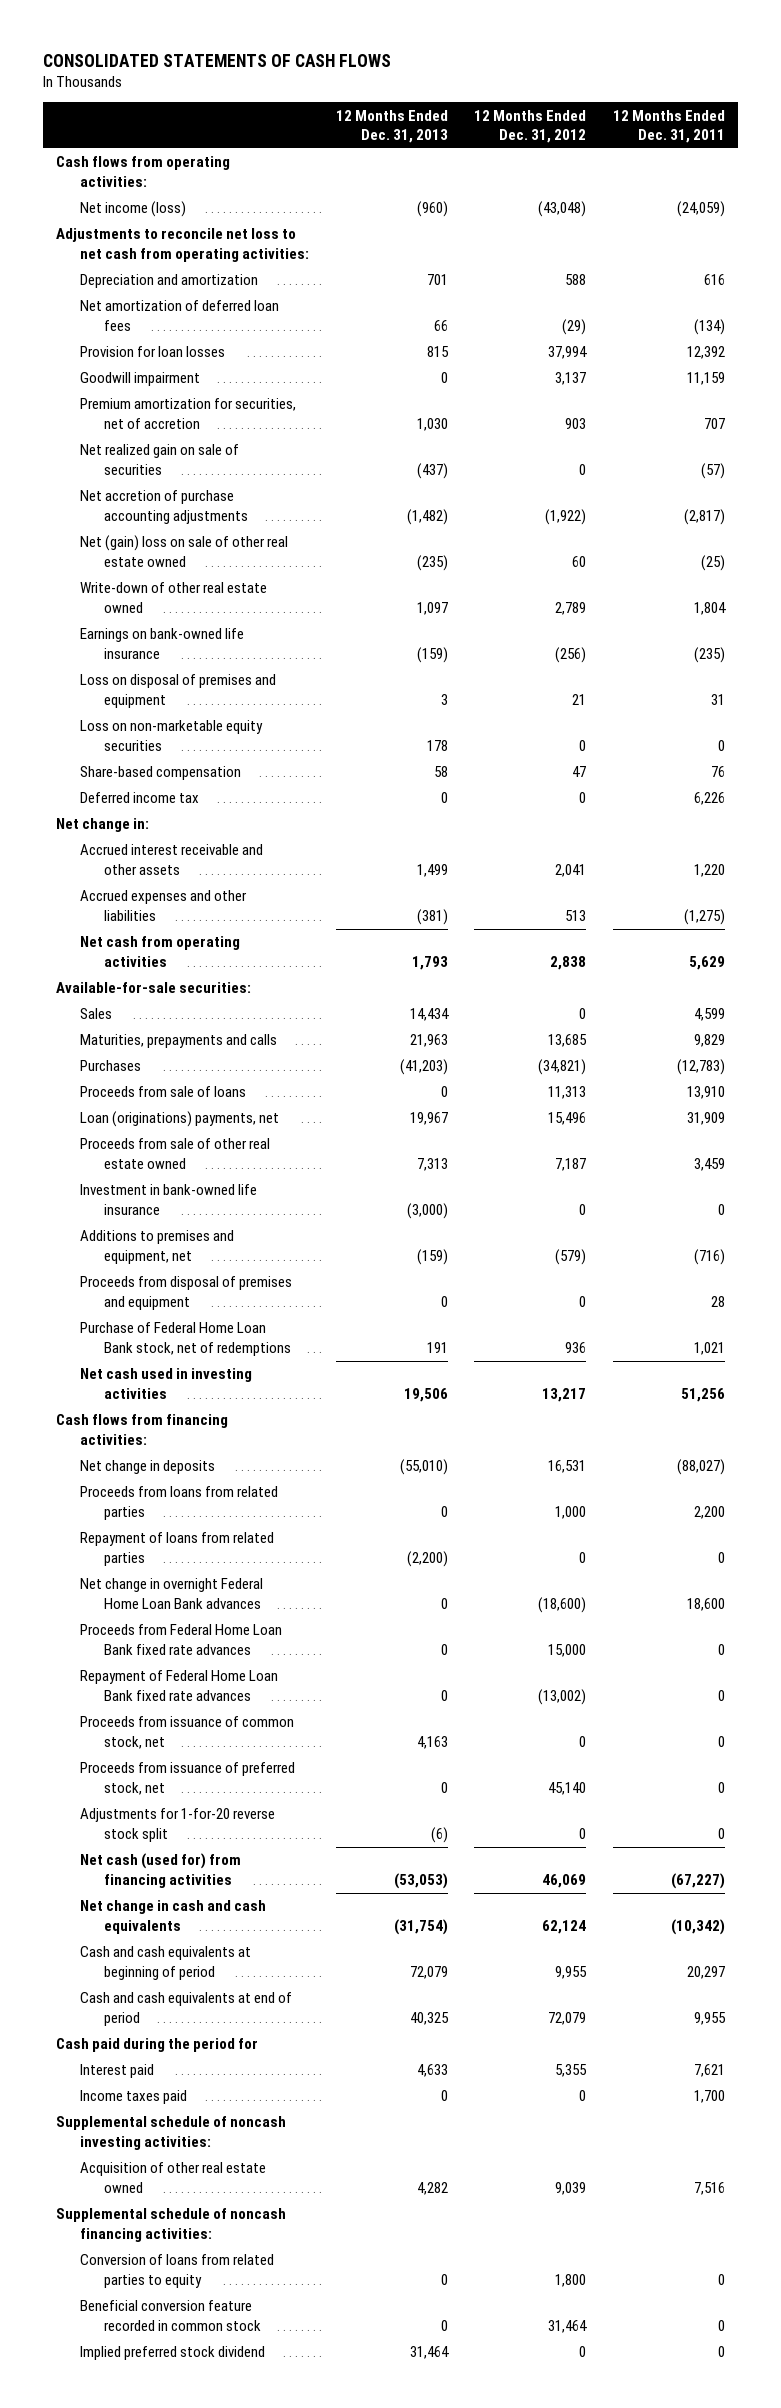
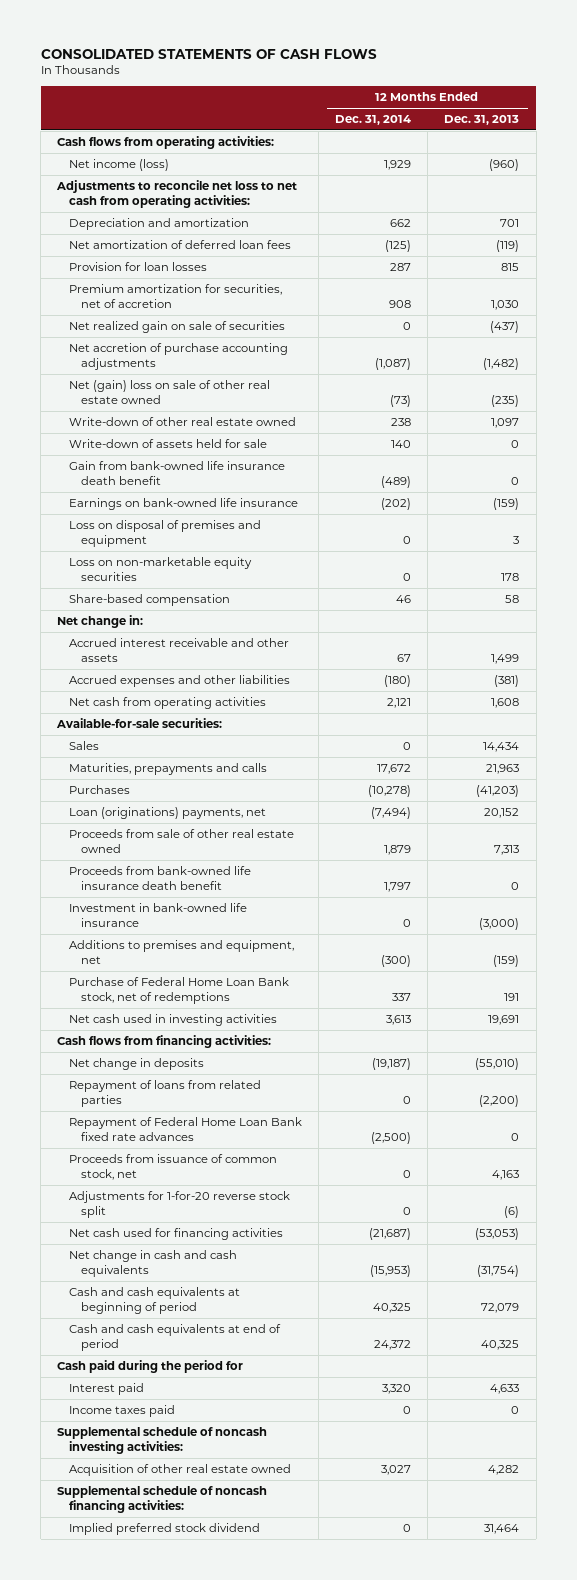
[474,109,587,144] 12 Months Ended Dec. 31, 2012 -> none
[612,109,725,144] 12 Months Ended Dec. 31, 2011 -> none
none -> [335,115,412,126] Dec. 31, 2014
[433,319,448,331] 66 -> [496,240,520,253] (119)
[80,372,201,387] Goodwill impairment -> none
none -> [69,439,268,449] Write-down of assets held for sale
none -> [69,461,286,486] Gain from bank-owned life insurance death benefit
[80,792,200,804] Deferred income tax -> none
[411,955,448,970] 1,793 -> [491,698,520,709] 1,608
[80,1086,247,1098] Proceeds from sale of loans -> none
[409,1112,448,1126] 19,967 -> [484,808,520,819] 20,152
none -> [69,866,252,891] Proceeds from bank-owned life insurance death benefit
[80,1276,293,1310] Proceeds from disposal of premises and equipment -> none
[403,1387,448,1402] 19,506 -> [488,1015,520,1026] 19,691
[80,1486,279,1520] Proceeds from loans from related parties -> none
[80,1578,264,1609] Net change in overnight Federal Home Loan Bank advances -> none
[80,1624,283,1655] Proceeds from Federal Home Loan Bank fixed rate advances -> none
[80,1762,296,1795] Proceeds from issuance of preferred stock, net -> none
[80,1853,242,1888] Net cash (used for) from financing activities -> [69,1228,284,1241] Net cash used for financing activities
[80,2254,275,2288] Conversion of loans from related parties to equity -> none
[80,2300,261,2331] Beneficial conversion feature recorded in common stock -> none

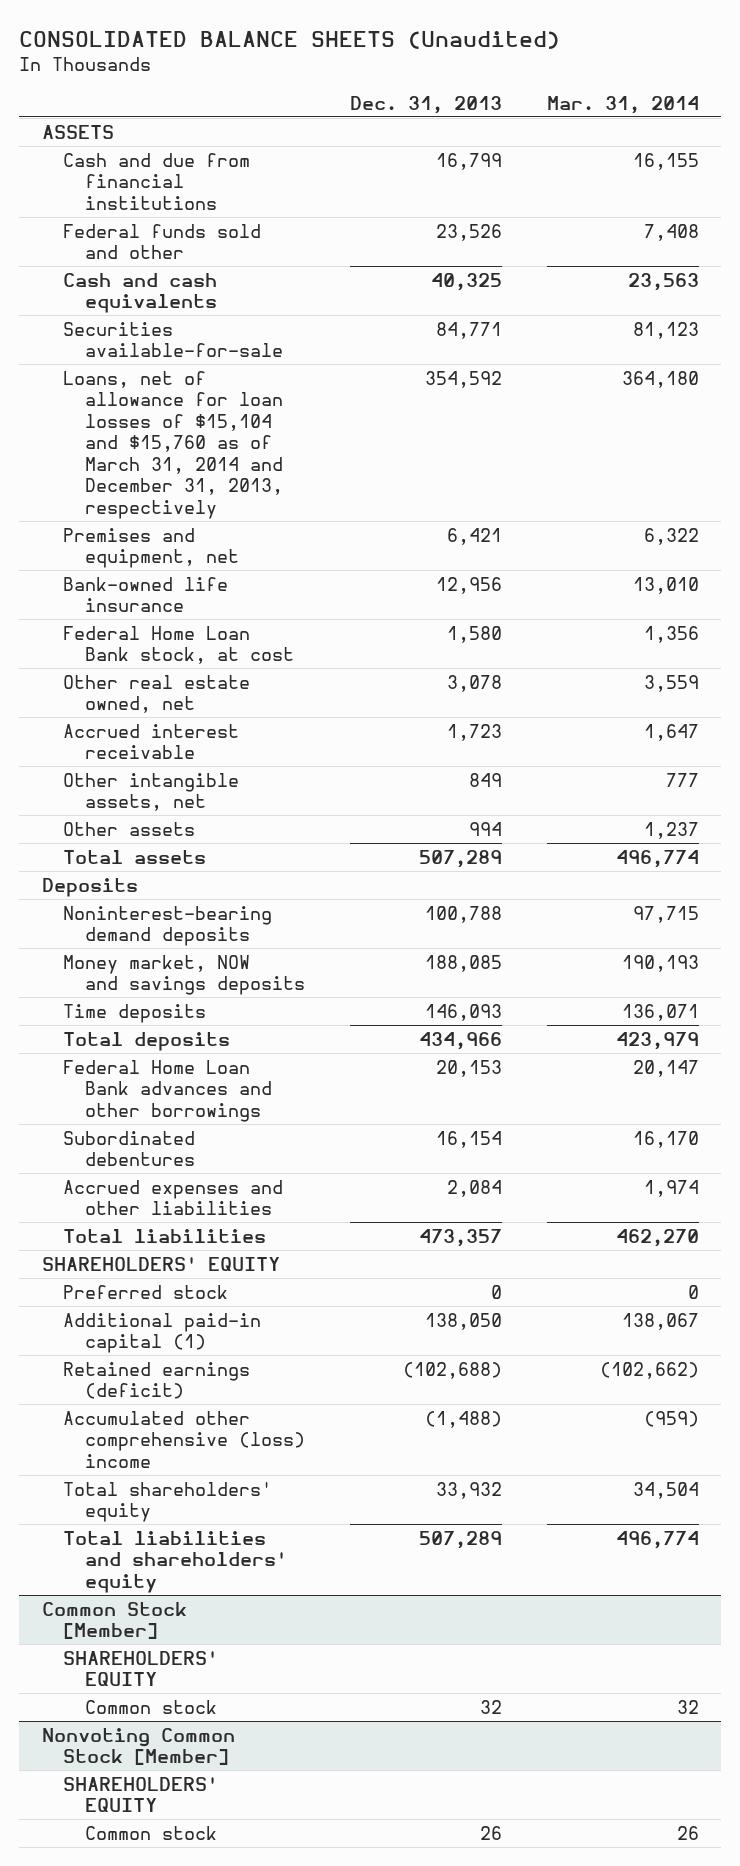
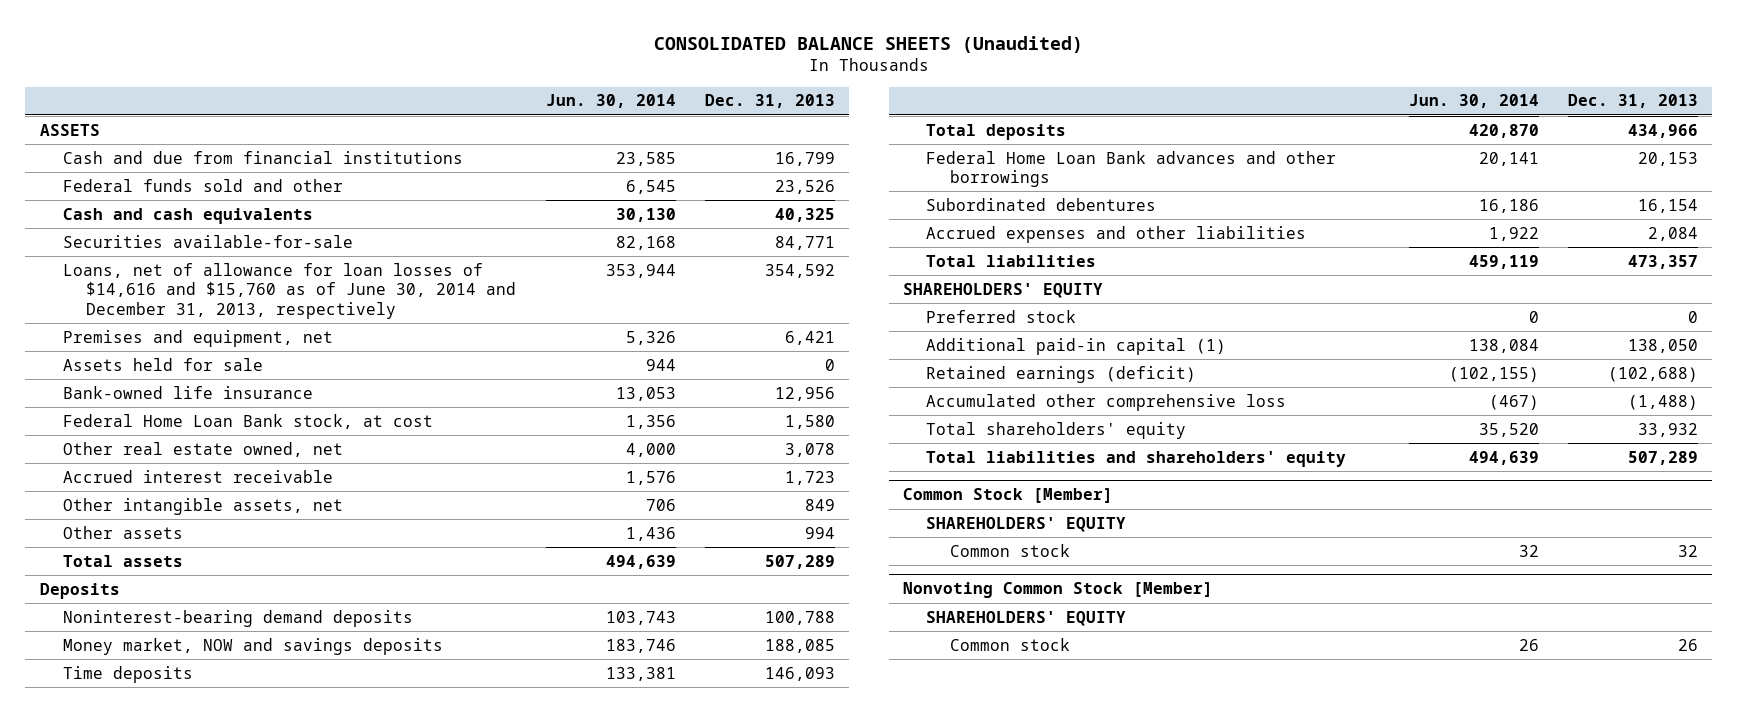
[546,95,699,114] Mar. 31, 2014 -> none
none -> [545,94,676,109] Jun. 30, 2014
[63,370,284,519] Loans, net of allowance for loan losses of $15,104 and $15,760 as of March 31, 2014 and December 31, 2013, respectively -> [63,262,517,319] Loans, net of allowance for loan losses of $14,616 and $15,760 as of June 30, 2014 and December 31, 2013, respectively
none -> [63,357,264,371] Assets held for sale
[63,1410,306,1468] Accumulated other comprehensive (loss) income -> [926,393,1287,411] Accumulated other comprehensive loss

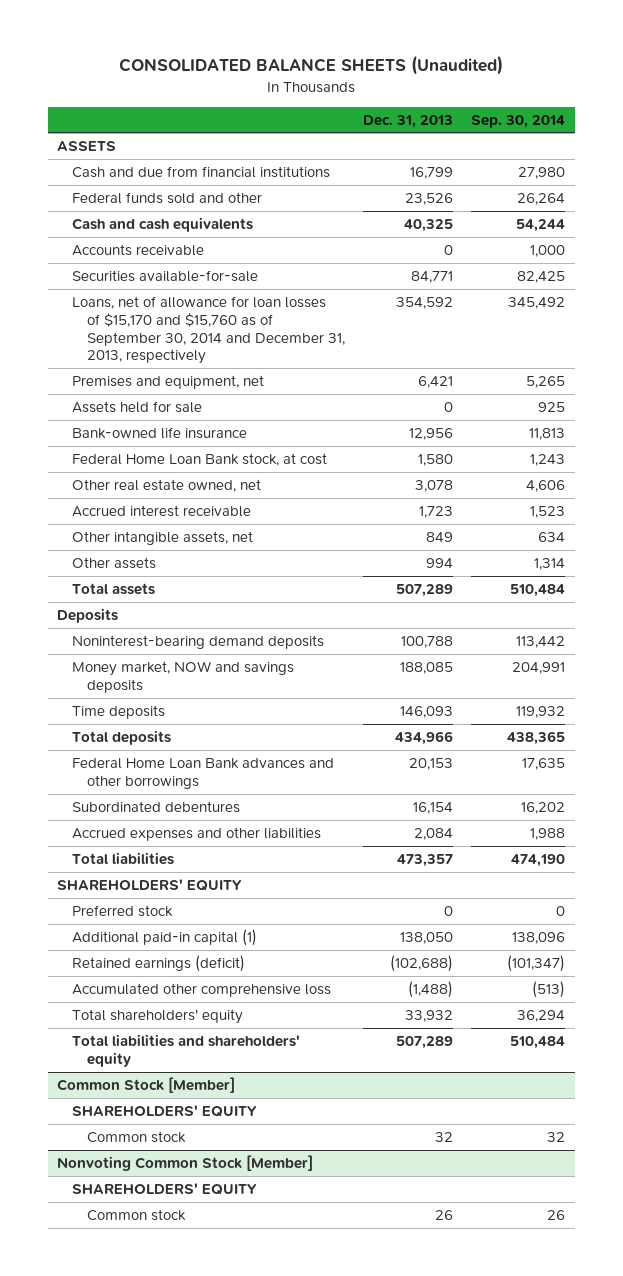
[545,94,676,109] Jun. 30, 2014 -> none
none -> [471,114,566,128] Sep. 30, 2014
none -> [72,243,205,256] Accounts receivable
[63,262,517,319] Loans, net of allowance for loan losses of $14,616 and $15,760 as of June 30, 2014 and December 31, 2013, respectively -> [72,295,345,365] Loans, net of allowance for loan losses of $15,170 and $15,760 as of September 30, 2014 and December 31, 2013, respectively

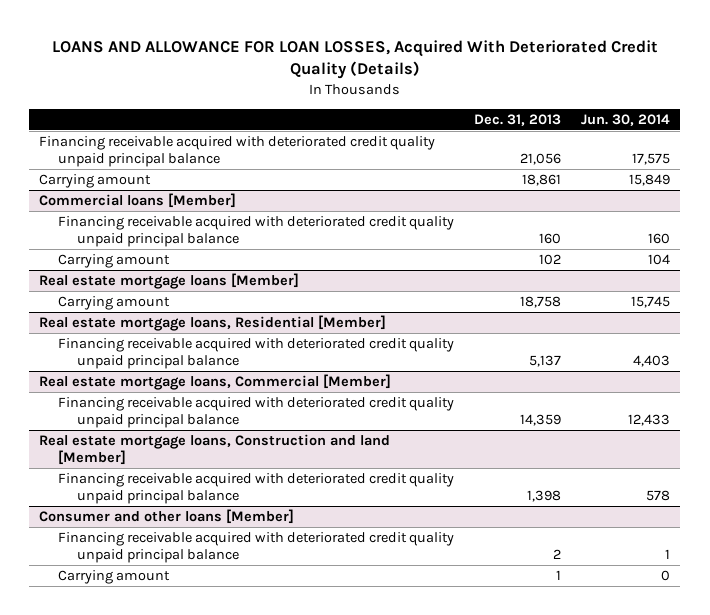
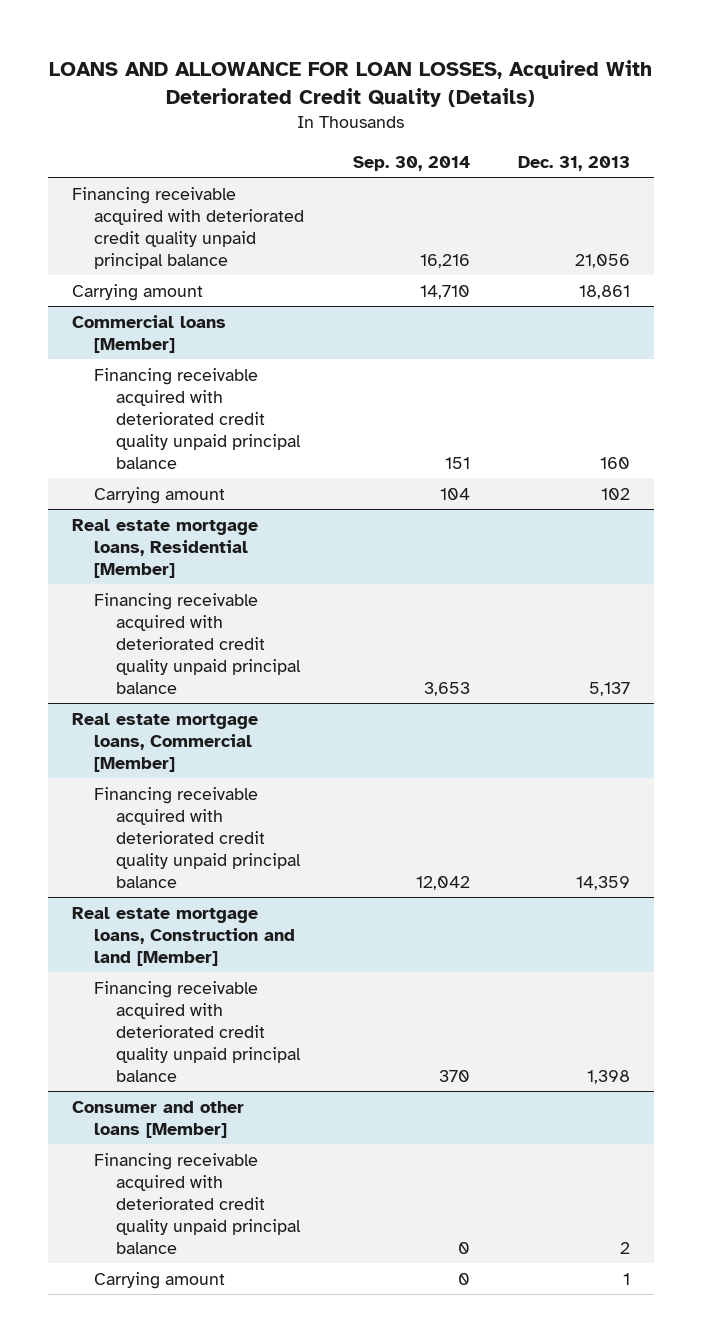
[581,113,671,126] Jun. 30, 2014 -> none
none -> [352,155,470,171] Sep. 30, 2014
[39,273,300,290] Real estate mortgage loans [Member] -> none
[58,296,171,311] Carrying amount -> none

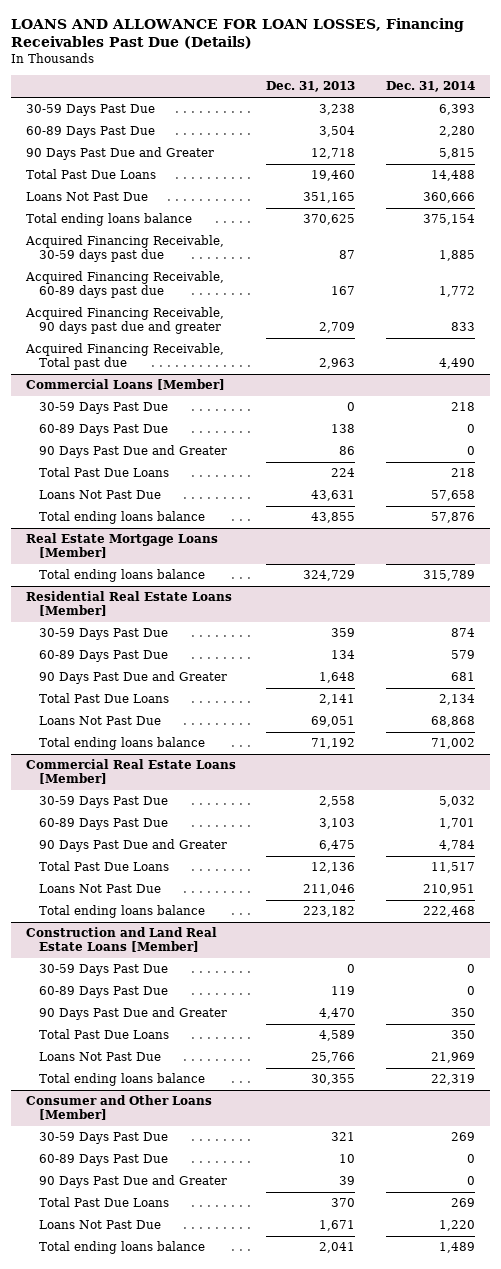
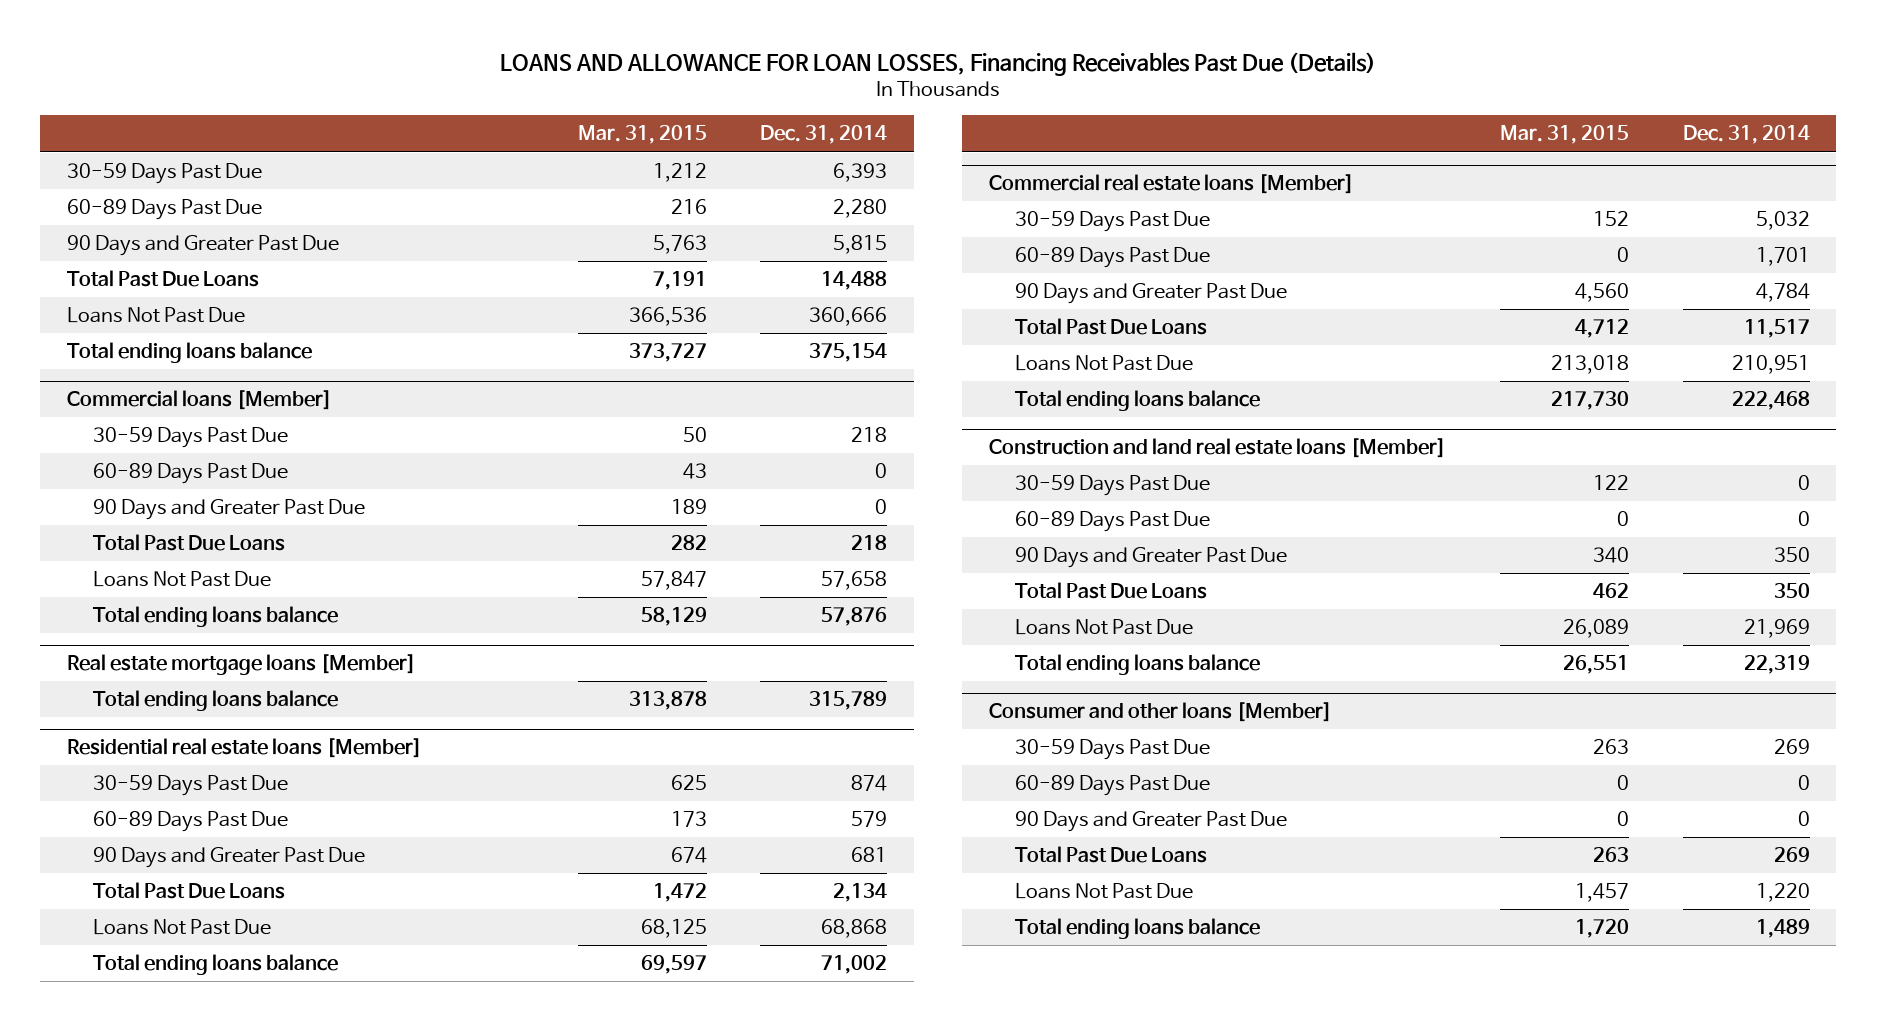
[266,81,356,93] Dec. 31, 2013 -> none
none -> [577,125,707,145] Mar. 31, 2015
[25,147,214,161] 90 Days Past Due and Greater -> [67,235,340,257] 90 Days and Greater Past Due
[24,235,224,263] Acquired Financing Receivable, 30-59 days past due -> none
[24,271,224,299] Acquired Financing Receivable, 60-89 days past due -> none
[24,307,224,335] Acquired Financing Receivable, 90 days past due and greater -> none
[24,343,224,371] Acquired Financing Receivable, Total past due -> none
[25,379,225,391] Commercial Loans [Member] -> [67,390,333,411] Commercial loans [Member]
[39,445,228,459] 90 Days Past Due and Greater -> [93,499,366,521] 90 Days and Greater Past Due
[25,533,218,559] Real Estate Mortgage Loans [Member] -> [67,654,417,676] Real estate mortgage loans [Member]
[25,591,232,617] Residential Real Estate Loans [Member] -> [67,738,423,759] Residential real estate loans [Member]
[39,671,228,685] 90 Days Past Due and Greater -> [93,847,366,869] 90 Days and Greater Past Due
[25,759,236,785] Commercial Real Estate Loans [Member] -> [989,174,1355,195] Commercial real estate loans [Member]
[39,839,228,853] 90 Days Past Due and Greater -> [1015,283,1288,305] 90 Days and Greater Past Due
[25,927,217,953] Construction and Land Real Estate Loans [Member] -> [989,438,1447,459] Construction and land real estate loans [Member]
[39,1007,228,1021] 90 Days Past Due and Greater -> [1015,547,1288,569] 90 Days and Greater Past Due
[25,1095,212,1121] Consumer and Other Loans [Member] -> [989,702,1333,723] Consumer and other loans [Member]
[39,1175,228,1189] 90 Days Past Due and Greater -> [1015,811,1288,833] 90 Days and Greater Past Due

